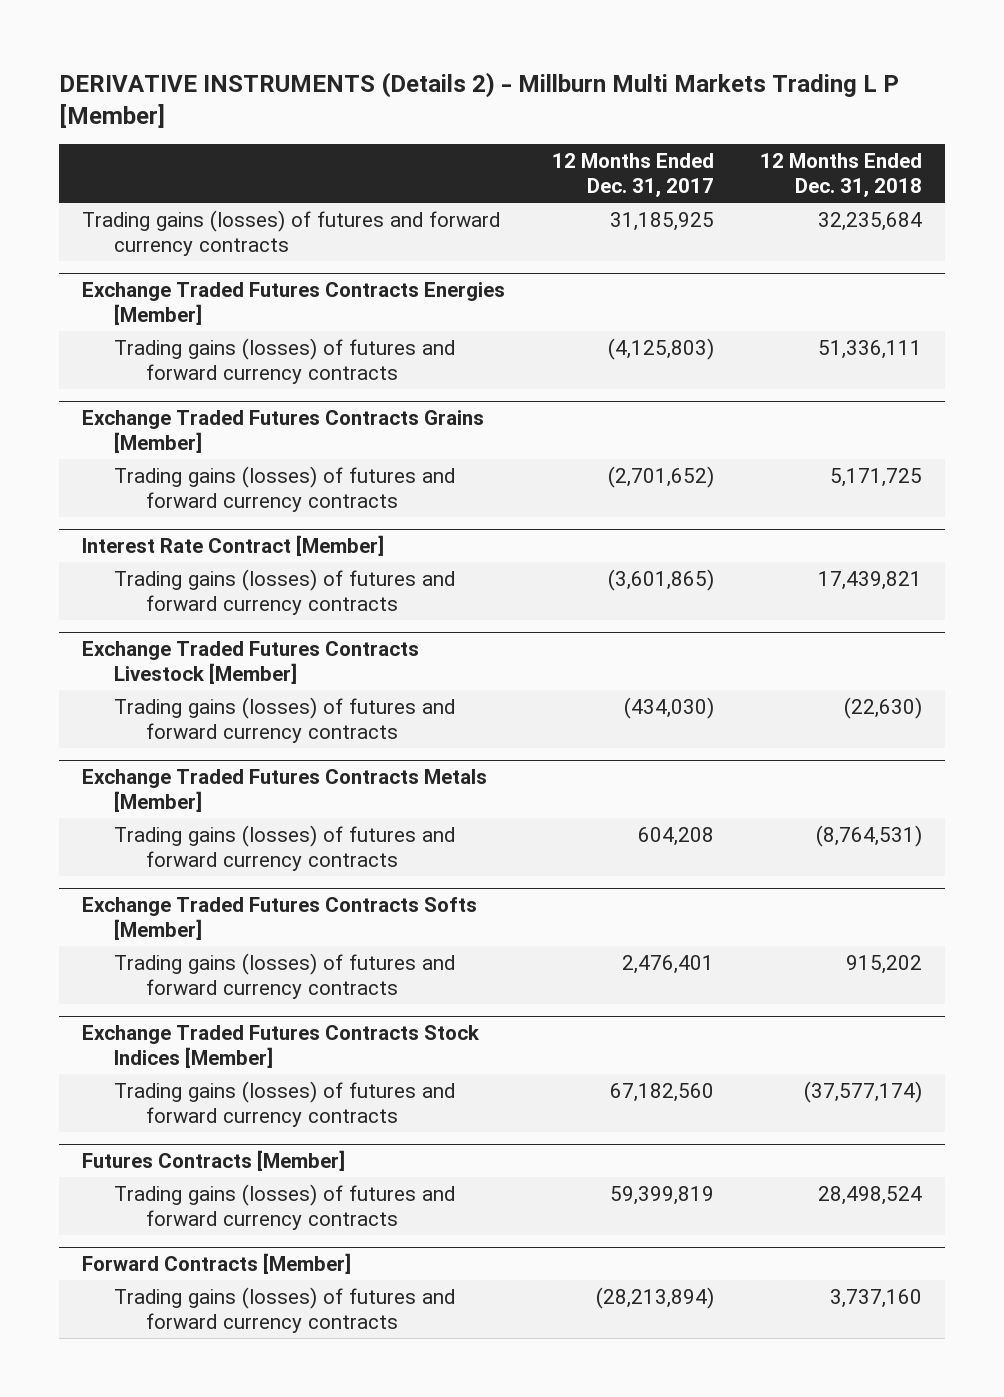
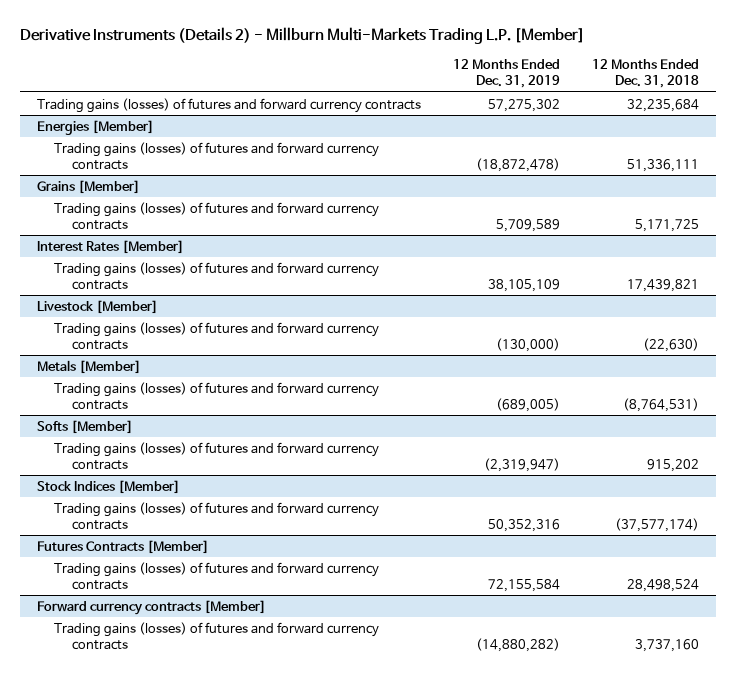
[59,71,900,128] DERIVATIVE INSTRUMENTS (Details 2) - Millburn Multi Markets Trading L P [Member] -> [20,27,586,45] Derivative Instruments (Details 2) - Millburn Multi-Markets Trading L.P. [Member]
[551,153,714,198] 12 Months Ended Dec. 31, 2017 -> none
none -> [452,59,560,89] 12 Months Ended Dec. 31, 2019
[82,282,506,326] Exchange Traded Futures Contracts Energies [Member] -> [36,119,154,135] Energies [Member]
[82,410,485,454] Exchange Traded Futures Contracts Grains [Member] -> [36,179,140,194] Grains [Member]
[82,535,385,557] Interest Rate Contract [Member] -> [36,239,184,254] Interest Rates [Member]
[82,641,420,685] Exchange Traded Futures Contracts Livestock [Member] -> [36,299,158,314] Livestock [Member]
[82,769,488,813] Exchange Traded Futures Contracts Metals [Member] -> [36,359,141,374] Metals [Member]
[82,897,478,941] Exchange Traded Futures Contracts Softs [Member] -> [36,419,133,434] Softs [Member]
[82,1025,481,1069] Exchange Traded Futures Contracts Stock Indices [Member] -> [36,479,180,494] Stock Indices [Member]
[82,1253,352,1275] Forward Contracts [Member] -> [36,599,266,615] Forward currency contracts [Member]

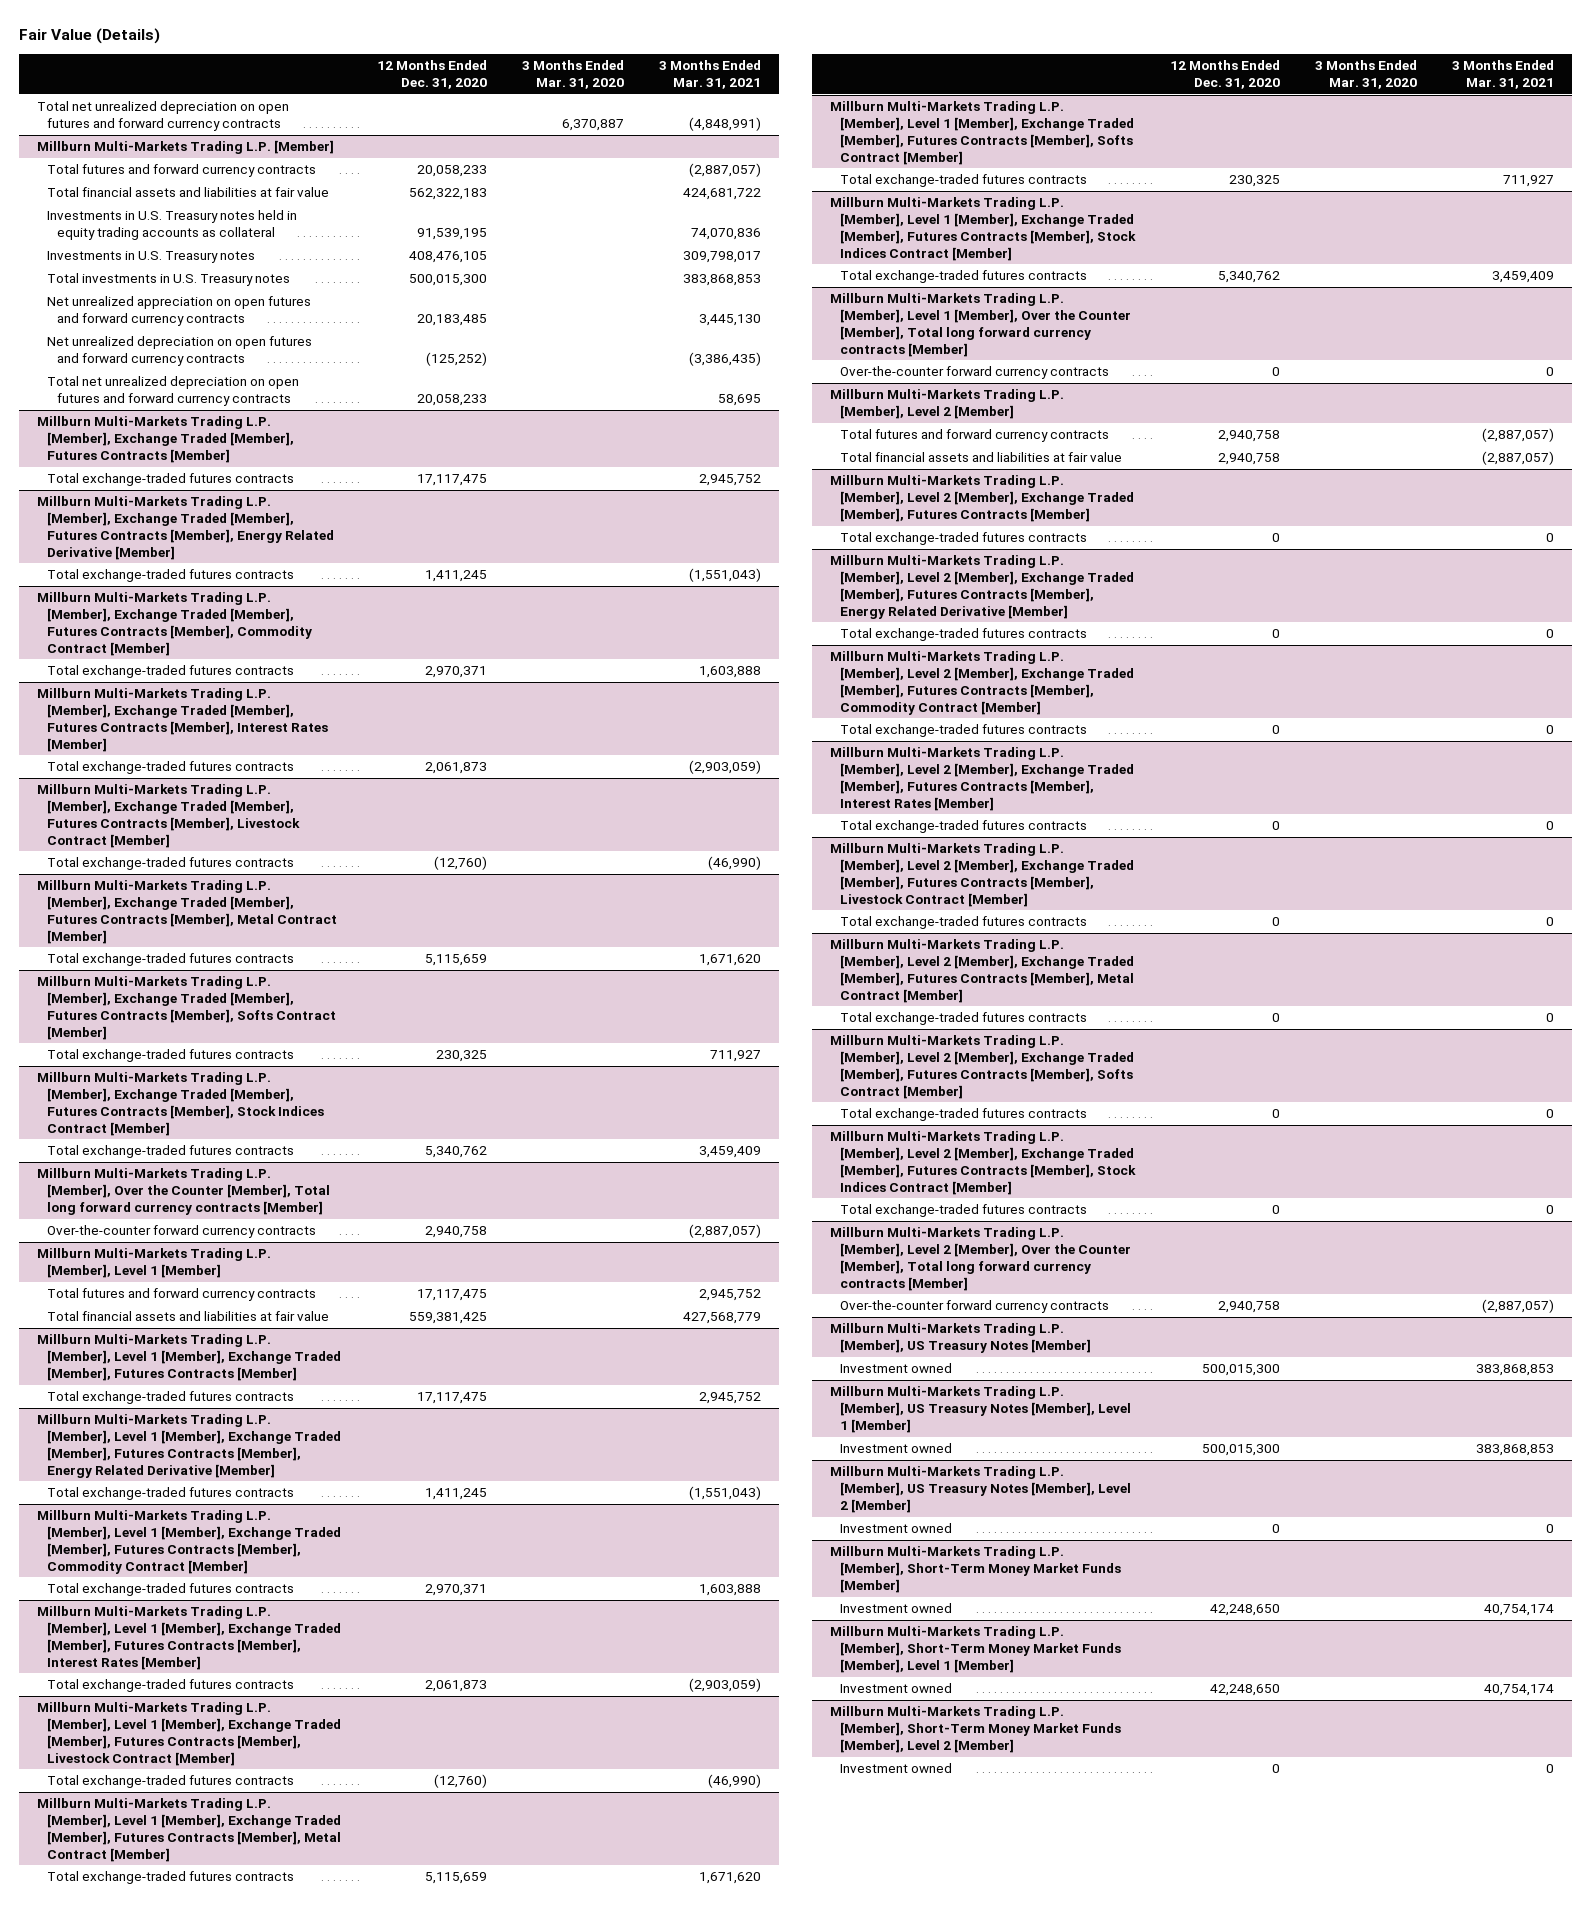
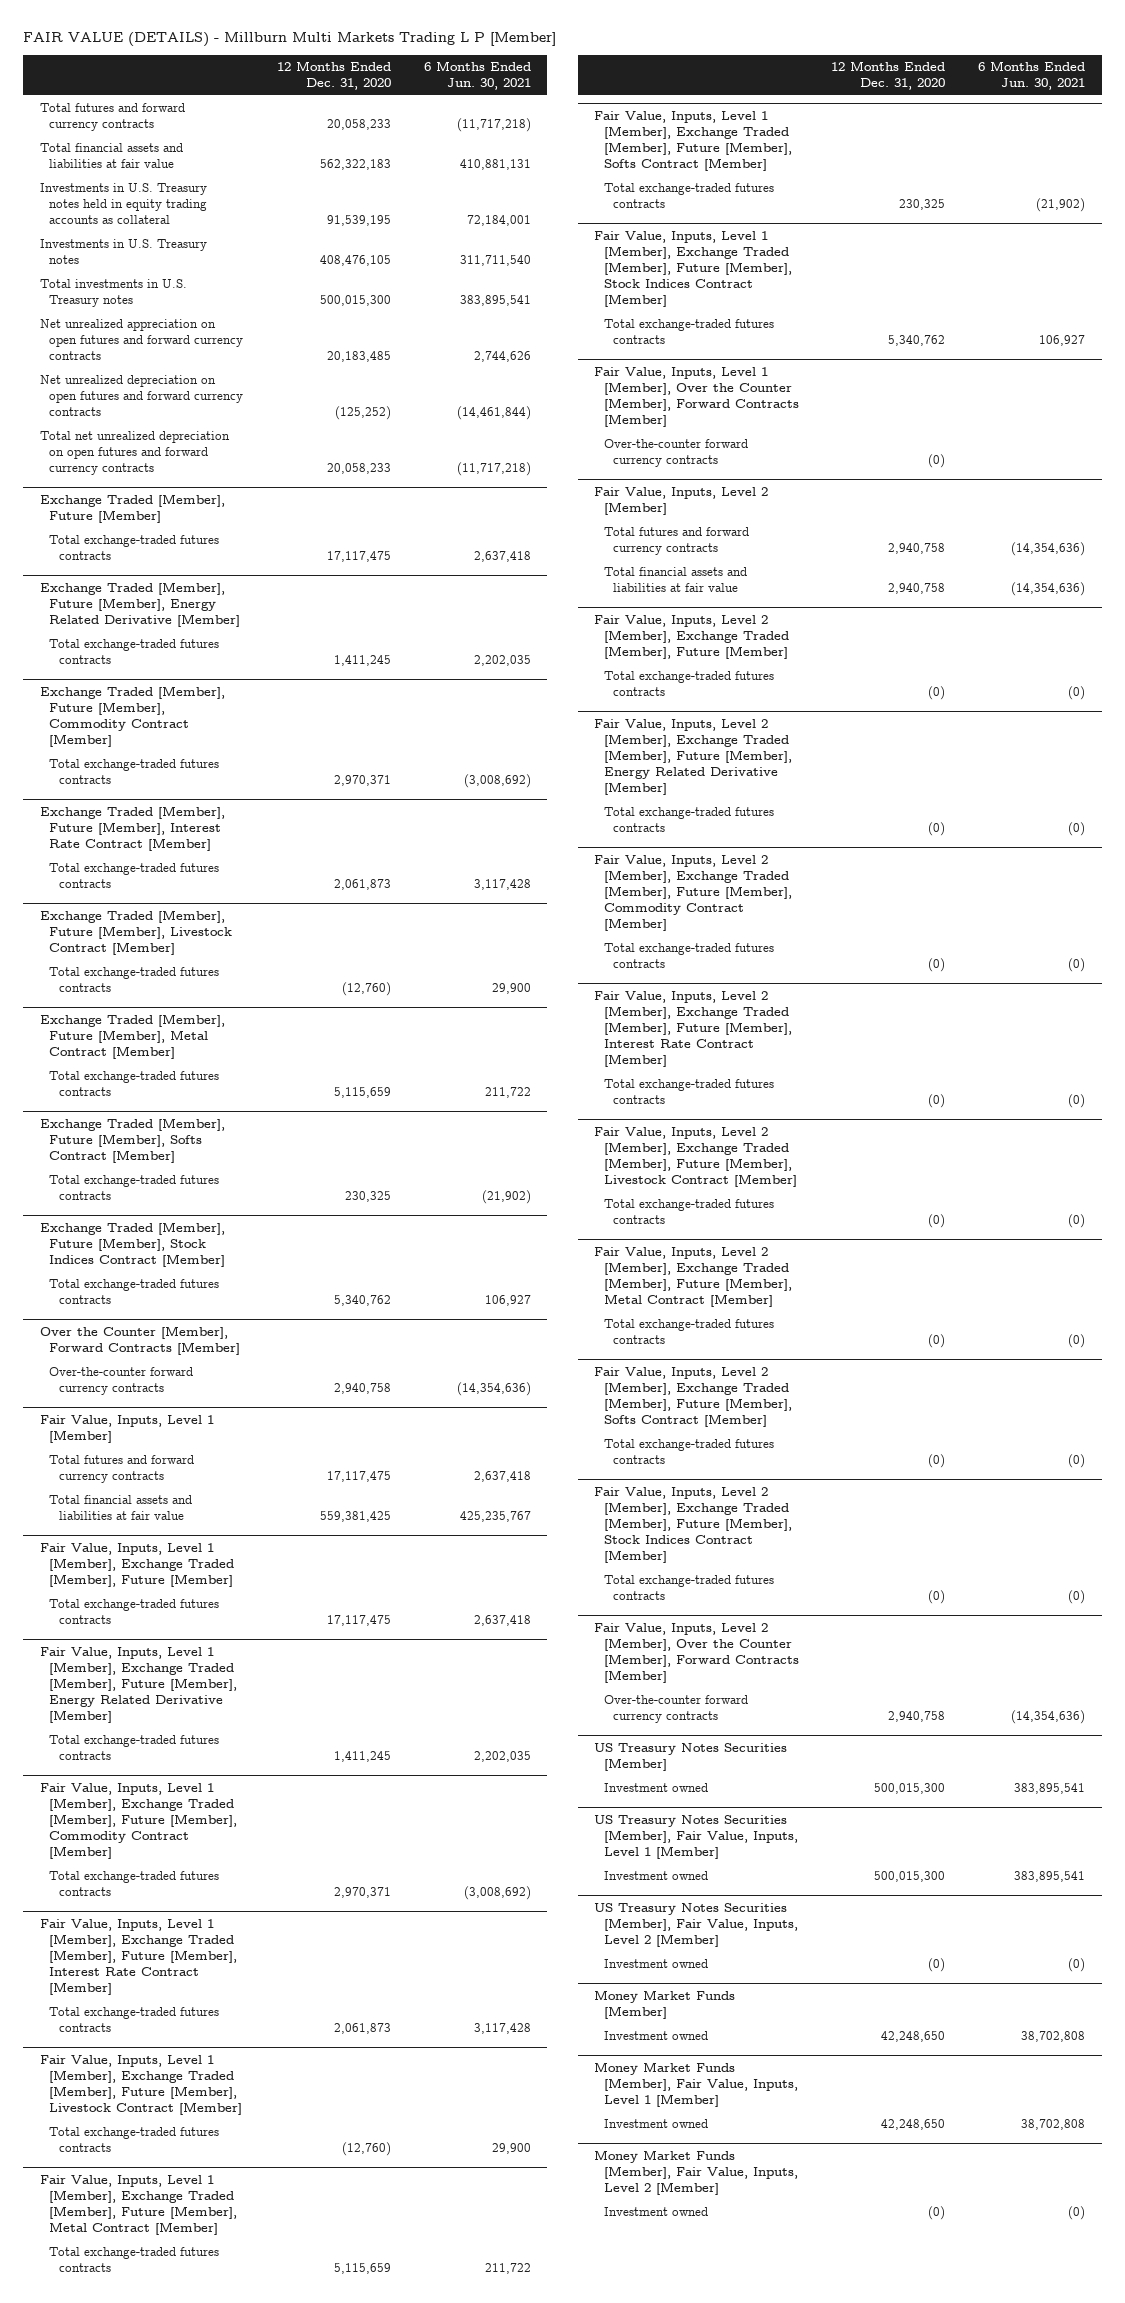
[19,28,161,45] Fair Value (Details) -> [23,32,557,48] FAIR VALUE (DETAILS) - Millburn Multi Markets Trading L P [Member]
[522,60,625,90] 3 Months Ended Mar. 31, 2020 -> none
[659,60,762,90] 3 Months Ended Mar. 31, 2021 -> none
none -> [423,60,531,90] 6 Months Ended Jun. 30, 2021
[36,101,289,132] Total net unrealized depreciation on open futures and forward currency contracts -> none
[36,140,334,155] Millburn Multi-Markets Trading L.P. [Member] -> none
[36,416,295,463] Millburn Multi-Markets Trading L.P. [Member], Exchange Traded [Member], Futures Contracts [Member] -> none
none -> [39,494,225,524] Exchange Traded [Member], Future [Member]
[36,496,335,560] Millburn Multi-Markets Trading L.P. [Member], Exchange Traded [Member], Futures Contracts [Member], Energy Related Derivative [Member] -> none
none -> [39,582,241,628] Exchange Traded [Member], Future [Member], Energy Related Derivative [Member]
[36,592,313,656] Millburn Multi-Markets Trading L.P. [Member], Exchange Traded [Member], Futures Contracts [Member], Commodity Contract [Member] -> none
none -> [39,686,225,747] Exchange Traded [Member], Future [Member], Commodity Contract [Member]
[36,688,329,752] Millburn Multi-Markets Trading L.P. [Member], Exchange Traded [Member], Futures Contracts [Member], Interest Rates [Member] -> none
none -> [39,806,225,852] Exchange Traded [Member], Future [Member], Interest Rate Contract [Member]
[36,784,301,848] Millburn Multi-Markets Trading L.P. [Member], Exchange Traded [Member], Futures Contracts [Member], Livestock Contract [Member] -> none
none -> [39,910,233,956] Exchange Traded [Member], Future [Member], Livestock Contract [Member]
[36,880,338,944] Millburn Multi-Markets Trading L.P. [Member], Exchange Traded [Member], Futures Contracts [Member], Metal Contract [Member] -> none
none -> [39,1014,225,1060] Exchange Traded [Member], Future [Member], Metal Contract [Member]
[36,976,337,1040] Millburn Multi-Markets Trading L.P. [Member], Exchange Traded [Member], Futures Contracts [Member], Softs Contract [Member] -> none
none -> [39,1118,225,1164] Exchange Traded [Member], Future [Member], Softs Contract [Member]
[36,1072,325,1136] Millburn Multi-Markets Trading L.P. [Member], Exchange Traded [Member], Futures Contracts [Member], Stock Indices Contract [Member] -> none
none -> [39,1222,226,1268] Exchange Traded [Member], Future [Member], Stock Indices Contract [Member]
[36,1168,331,1215] Millburn Multi-Markets Trading L.P. [Member], Over the Counter [Member], Total long forward currency contracts [Member] -> none
none -> [39,1326,241,1356] Over the Counter [Member], Forward Contracts [Member]
[36,1248,271,1279] Millburn Multi-Markets Trading L.P. [Member], Level 1 [Member] -> none
none -> [39,1415,214,1444] Fair Value, Inputs, Level 1 [Member]
[36,1334,342,1381] Millburn Multi-Markets Trading L.P. [Member], Level 1 [Member], Exchange Traded [Member], Futures Contracts [Member] -> none
none -> [39,1543,235,1588] Fair Value, Inputs, Level 1 [Member], Exchange Traded [Member], Future [Member]
[36,1414,342,1478] Millburn Multi-Markets Trading L.P. [Member], Level 1 [Member], Exchange Traded [Member], Futures Contracts [Member], Energy Related Derivative [Member] -> none
none -> [39,1647,238,1723] Fair Value, Inputs, Level 1 [Member], Exchange Traded [Member], Future [Member], Energy Related Derivative [Member]
[36,1510,342,1574] Millburn Multi-Markets Trading L.P. [Member], Level 1 [Member], Exchange Traded [Member], Futures Contracts [Member], Commodity Contract [Member] -> none
none -> [39,1783,238,1859] Fair Value, Inputs, Level 1 [Member], Exchange Traded [Member], Future [Member], Commodity Contract [Member]
[36,1606,342,1670] Millburn Multi-Markets Trading L.P. [Member], Level 1 [Member], Exchange Traded [Member], Futures Contracts [Member], Interest Rates [Member] -> none
none -> [39,1919,238,1995] Fair Value, Inputs, Level 1 [Member], Exchange Traded [Member], Future [Member], Interest Rate Contract [Member]
[36,1702,342,1766] Millburn Multi-Markets Trading L.P. [Member], Level 1 [Member], Exchange Traded [Member], Futures Contracts [Member], Livestock Contract [Member] -> none
none -> [39,2055,243,2115] Fair Value, Inputs, Level 1 [Member], Exchange Traded [Member], Future [Member], Livestock Contract [Member]
[36,1798,342,1862] Millburn Multi-Markets Trading L.P. [Member], Level 1 [Member], Exchange Traded [Member], Futures Contracts [Member], Metal Contract [Member] -> none
none -> [39,2175,238,2235] Fair Value, Inputs, Level 1 [Member], Exchange Traded [Member], Future [Member], Metal Contract [Member]
[830,101,1135,165] Millburn Multi-Markets Trading L.P. [Member], Level 1 [Member], Exchange Traded [Member], Futures Contracts [Member], Softs Contract [Member] -> none
none -> [594,111,792,171] Fair Value, Inputs, Level 1 [Member], Exchange Traded [Member], Future [Member], Softs Contract [Member]
[830,197,1137,261] Millburn Multi-Markets Trading L.P. [Member], Level 1 [Member], Exchange Traded [Member], Futures Contracts [Member], Stock Indices Contract [Member] -> none
none -> [594,231,792,307] Fair Value, Inputs, Level 1 [Member], Exchange Traded [Member], Future [Member], Stock Indices Contract [Member]
[830,293,1132,357] Millburn Multi-Markets Trading L.P. [Member], Level 1 [Member], Over the Counter [Member], Total long forward currency contracts [Member] -> none
[830,389,1065,420] Millburn Multi-Markets Trading L.P. [Member], Level 2 [Member] -> none
none -> [594,367,799,427] Fair Value, Inputs, Level 1 [Member], Over the Counter [Member], Forward Contracts [Member]
[1272,367,1281,377] 0 -> [928,454,946,469] (0)
none -> [594,487,769,516] Fair Value, Inputs, Level 2 [Member]
[830,475,1135,522] Millburn Multi-Markets Trading L.P. [Member], Level 2 [Member], Exchange Traded [Member], Futures Contracts [Member] -> none
[830,555,1135,619] Millburn Multi-Markets Trading L.P. [Member], Level 2 [Member], Exchange Traded [Member], Futures Contracts [Member], Energy Related Derivative [Member] -> none
[830,651,1135,715] Millburn Multi-Markets Trading L.P. [Member], Level 2 [Member], Exchange Traded [Member], Futures Contracts [Member], Commodity Contract [Member] -> none
[830,747,1135,811] Millburn Multi-Markets Trading L.P. [Member], Level 2 [Member], Exchange Traded [Member], Futures Contracts [Member], Interest Rates [Member] -> none
[830,843,1135,907] Millburn Multi-Markets Trading L.P. [Member], Level 2 [Member], Exchange Traded [Member], Futures Contracts [Member], Livestock Contract [Member] -> none
[830,939,1135,1003] Millburn Multi-Markets Trading L.P. [Member], Level 2 [Member], Exchange Traded [Member], Futures Contracts [Member], Metal Contract [Member] -> none
[830,1035,1135,1099] Millburn Multi-Markets Trading L.P. [Member], Level 2 [Member], Exchange Traded [Member], Futures Contracts [Member], Softs Contract [Member] -> none
[830,1131,1137,1195] Millburn Multi-Markets Trading L.P. [Member], Level 2 [Member], Exchange Traded [Member], Futures Contracts [Member], Stock Indices Contract [Member] -> none
[830,1227,1132,1291] Millburn Multi-Markets Trading L.P. [Member], Level 2 [Member], Over the Counter [Member], Total long forward currency contracts [Member] -> none
none -> [594,615,789,660] Fair Value, Inputs, Level 2 [Member], Exchange Traded [Member], Future [Member]
[1272,533,1281,543] 0 -> [928,686,946,701] (0)
none -> [594,719,792,795] Fair Value, Inputs, Level 2 [Member], Exchange Traded [Member], Future [Member], Energy Related Derivative [Member]
[1272,629,1281,639] 0 -> [928,822,946,837] (0)
none -> [594,855,792,931] Fair Value, Inputs, Level 2 [Member], Exchange Traded [Member], Future [Member], Commodity Contract [Member]
[1272,725,1281,735] 0 -> [928,958,946,973] (0)
none -> [594,991,792,1067] Fair Value, Inputs, Level 2 [Member], Exchange Traded [Member], Future [Member], Interest Rate Contract [Member]
[1272,821,1281,831] 0 -> [928,1094,946,1109] (0)
none -> [594,1127,797,1187] Fair Value, Inputs, Level 2 [Member], Exchange Traded [Member], Future [Member], Livestock Contract [Member]
[1272,917,1281,927] 0 -> [928,1214,946,1229] (0)
none -> [594,1247,792,1307] Fair Value, Inputs, Level 2 [Member], Exchange Traded [Member], Future [Member], Metal Contract [Member]
[1272,1013,1281,1023] 0 -> [928,1334,946,1349] (0)
none -> [594,1367,792,1427] Fair Value, Inputs, Level 2 [Member], Exchange Traded [Member], Future [Member], Softs Contract [Member]
[1272,1109,1281,1119] 0 -> [928,1454,946,1469] (0)
none -> [594,1487,792,1563] Fair Value, Inputs, Level 2 [Member], Exchange Traded [Member], Future [Member], Stock Indices Contract [Member]
[1272,1205,1281,1215] 0 -> [928,1590,946,1605] (0)
none -> [594,1623,799,1683] Fair Value, Inputs, Level 2 [Member], Over the Counter [Member], Forward Contracts [Member]
[830,1323,1092,1354] Millburn Multi-Markets Trading L.P. [Member], US Treasury Notes [Member] -> none
none -> [594,1743,788,1772] US Treasury Notes Securities [Member]
[830,1386,1132,1433] Millburn Multi-Markets Trading L.P. [Member], US Treasury Notes [Member], Level 1 [Member] -> none
none -> [594,1815,798,1860] US Treasury Notes Securities [Member], Fair Value, Inputs, Level 1 [Member]
[830,1466,1132,1513] Millburn Multi-Markets Trading L.P. [Member], US Treasury Notes [Member], Level 2 [Member] -> none
[830,1546,1122,1593] Millburn Multi-Markets Trading L.P. [Member], Short-Term Money Market Funds [Member] -> none
none -> [594,1903,798,1948] US Treasury Notes Securities [Member], Fair Value, Inputs, Level 2 [Member]
[1272,1524,1281,1534] 0 -> [928,1958,946,1973] (0)
none -> [594,1990,736,2020] Money Market Funds [Member]
[830,1626,1122,1673] Millburn Multi-Markets Trading L.P. [Member], Short-Term Money Market Funds [Member], Level 1 [Member] -> none
none -> [594,2062,798,2108] Money Market Funds [Member], Fair Value, Inputs, Level 1 [Member]
[830,1706,1122,1753] Millburn Multi-Markets Trading L.P. [Member], Short-Term Money Market Funds [Member], Level 2 [Member] -> none
none -> [594,2150,798,2196] Money Market Funds [Member], Fair Value, Inputs, Level 2 [Member]
[1272,1764,1281,1774] 0 -> [928,2206,946,2221] (0)

